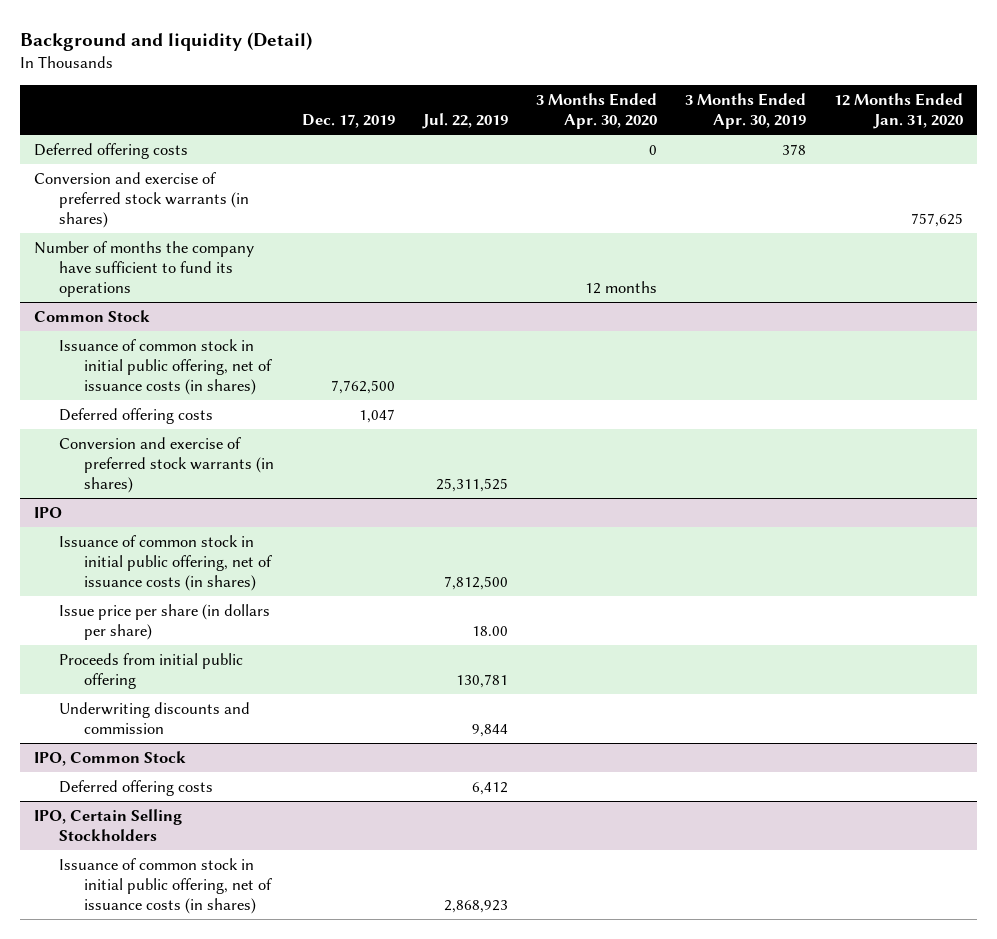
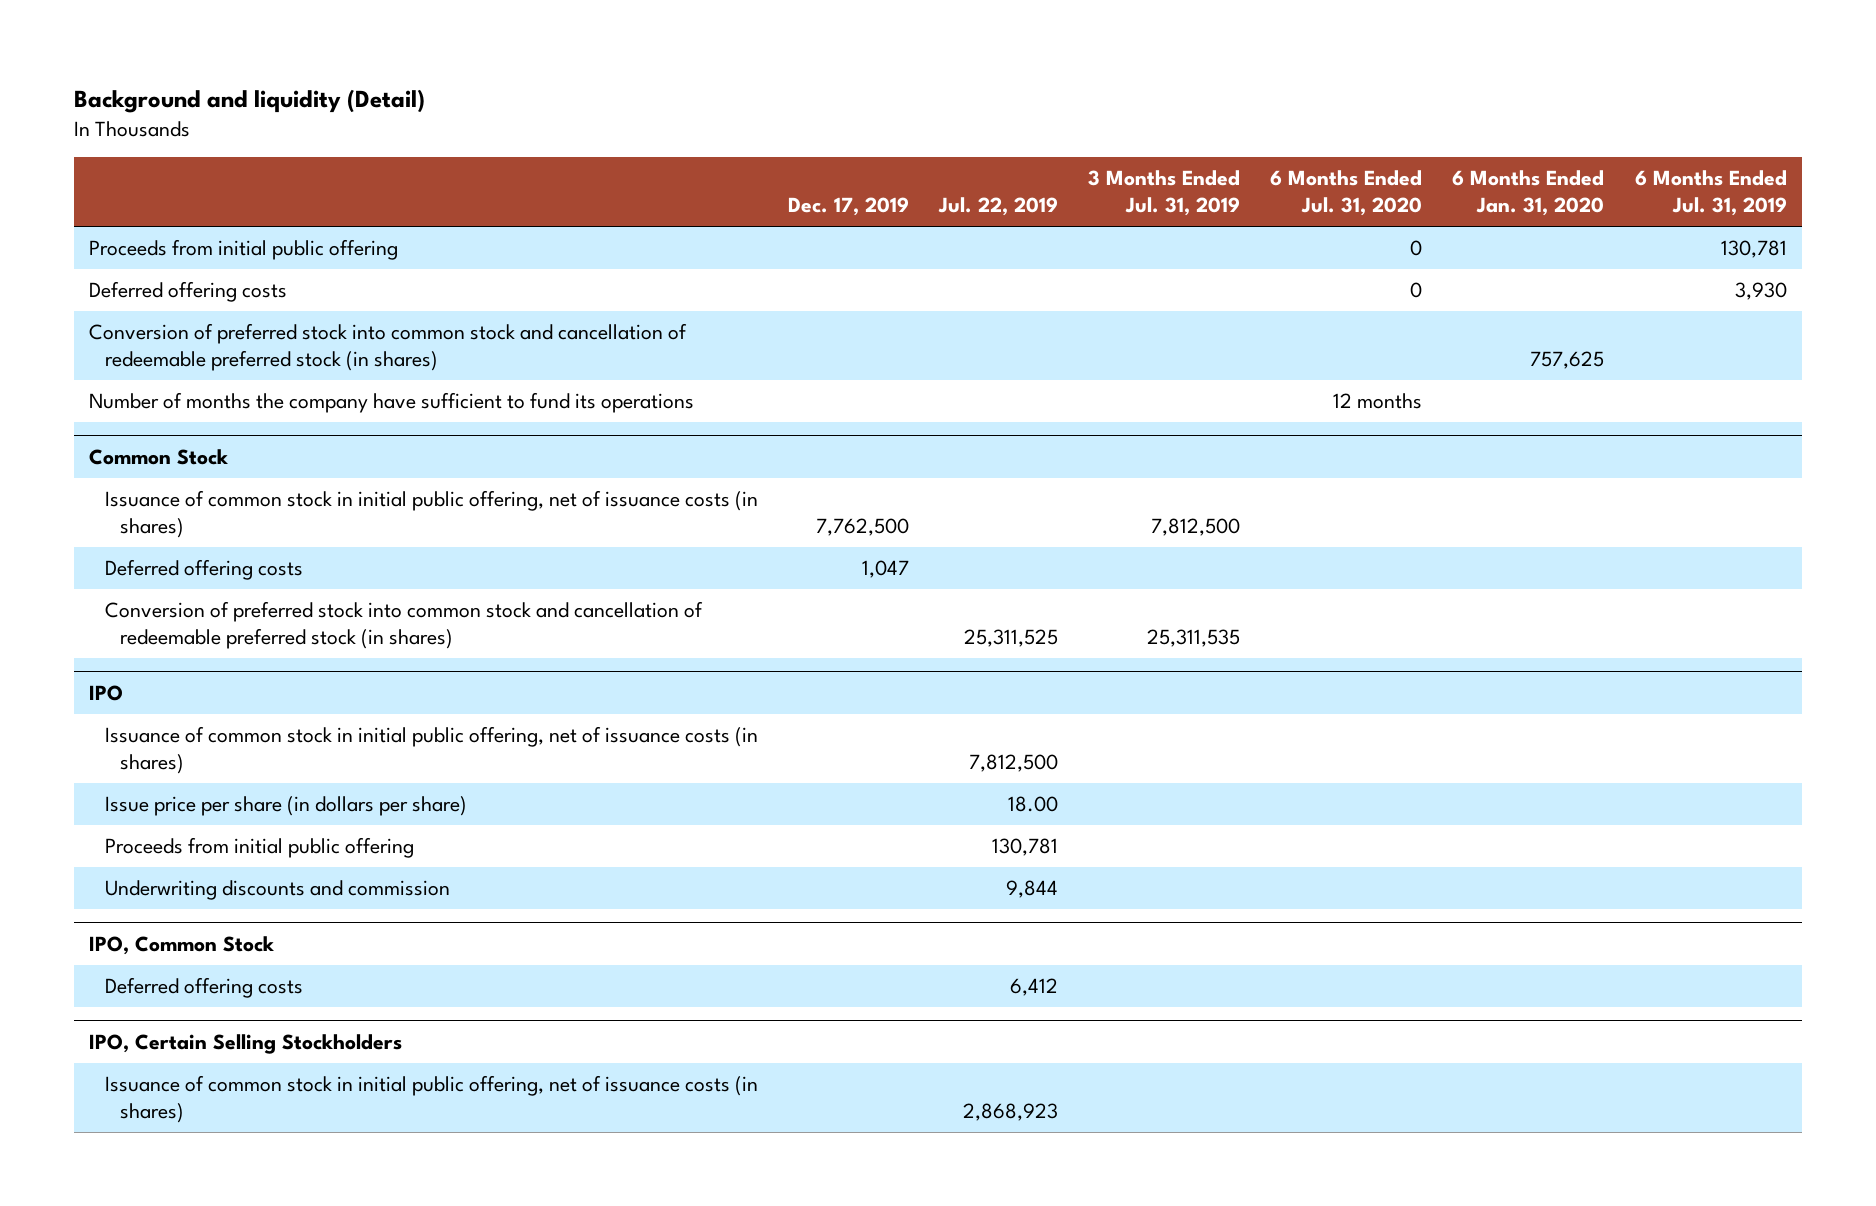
[536,93,658,130] 3 Months Ended Apr. 30, 2020 -> none
[684,93,806,130] 3 Months Ended Apr. 30, 2019 -> none
[833,93,963,130] 12 Months Ended Jan. 31, 2020 -> none
none -> [1088,170,1241,217] 3 Months Ended Jul. 31, 2019
none -> [1270,170,1423,217] 6 Months Ended Jul. 31, 2020
none -> [1452,170,1605,217] 6 Months Ended Jan. 31, 2020
none -> [1634,170,1787,217] 6 Months Ended Jul. 31, 2019
none -> [89,239,399,261] Proceeds from initial public offering
[34,172,250,229] Conversion and exercise of preferred stock warrants (in shares) -> [89,323,688,372] Conversion of preferred stock into common stock and cancellation of redeemable preferred stock (in shares)
[59,437,275,494] Conversion and exercise of preferred stock warrants (in shares) -> [104,601,703,650] Conversion of preferred stock into common stock and cancellation of redeemable preferred stock (in shares)

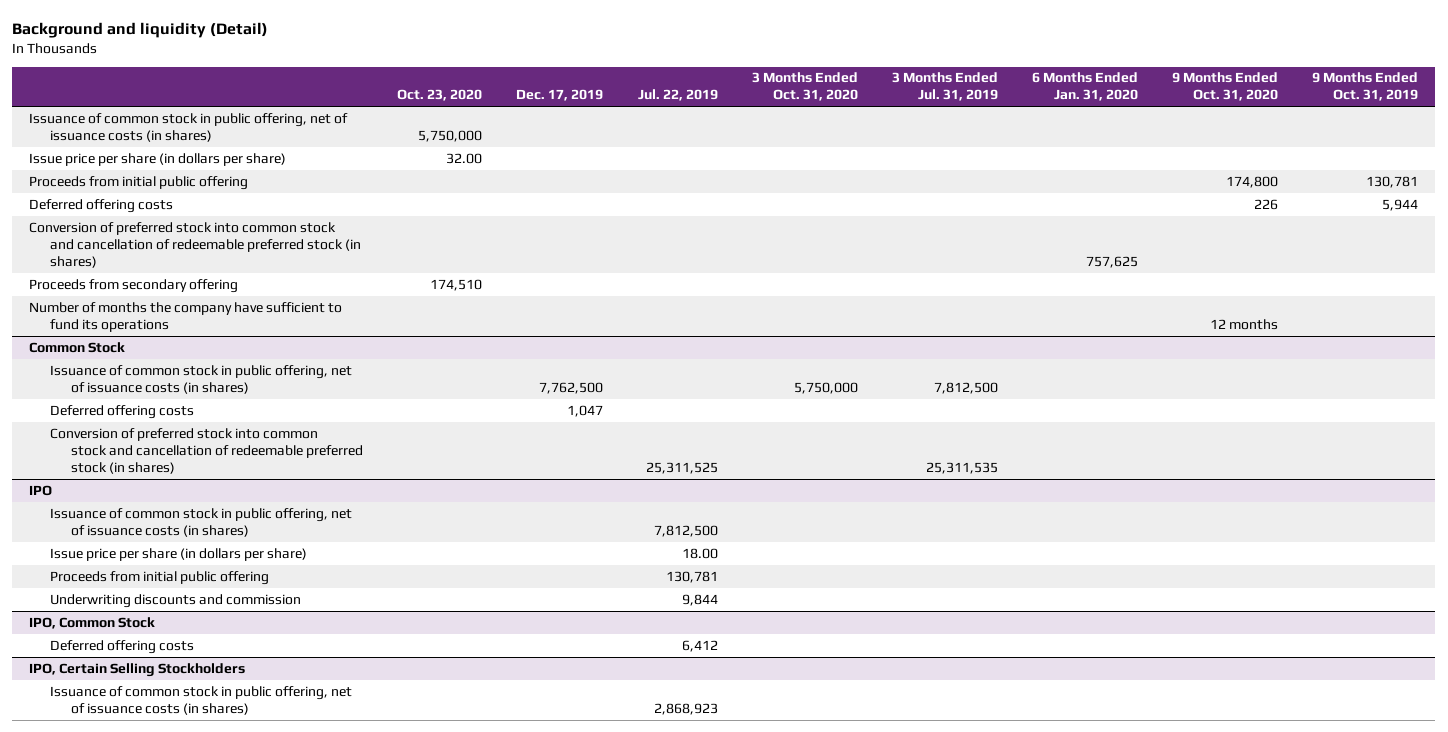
[1270,170,1423,217] 6 Months Ended Jul. 31, 2020 -> none
[1634,170,1787,217] 6 Months Ended Jul. 31, 2019 -> none
none -> [397,89,483,102] Oct. 23, 2020
none -> [751,72,858,102] 3 Months Ended Oct. 31, 2020
none -> [1172,72,1279,102] 9 Months Ended Oct. 31, 2020
none -> [1312,72,1419,102] 9 Months Ended Oct. 31, 2019
none -> [29,112,349,142] Issuance of common stock in public offering, net of issuance costs (in shares)
none -> [29,152,287,166] Issue price per share (in dollars per share)
none -> [29,278,239,293] Proceeds from secondary offering
[104,490,758,539] Issuance of common stock in initial public offering, net of issuance costs (in shares) -> [50,364,353,394] Issuance of common stock in public offering, net of issuance costs (in shares)
[104,726,758,775] Issuance of common stock in initial public offering, net of issuance costs (in shares) -> [50,507,353,537] Issuance of common stock in public offering, net of issuance costs (in shares)
[104,1075,758,1124] Issuance of common stock in initial public offering, net of issuance costs (in shares) -> [50,685,353,715] Issuance of common stock in public offering, net of issuance costs (in shares)

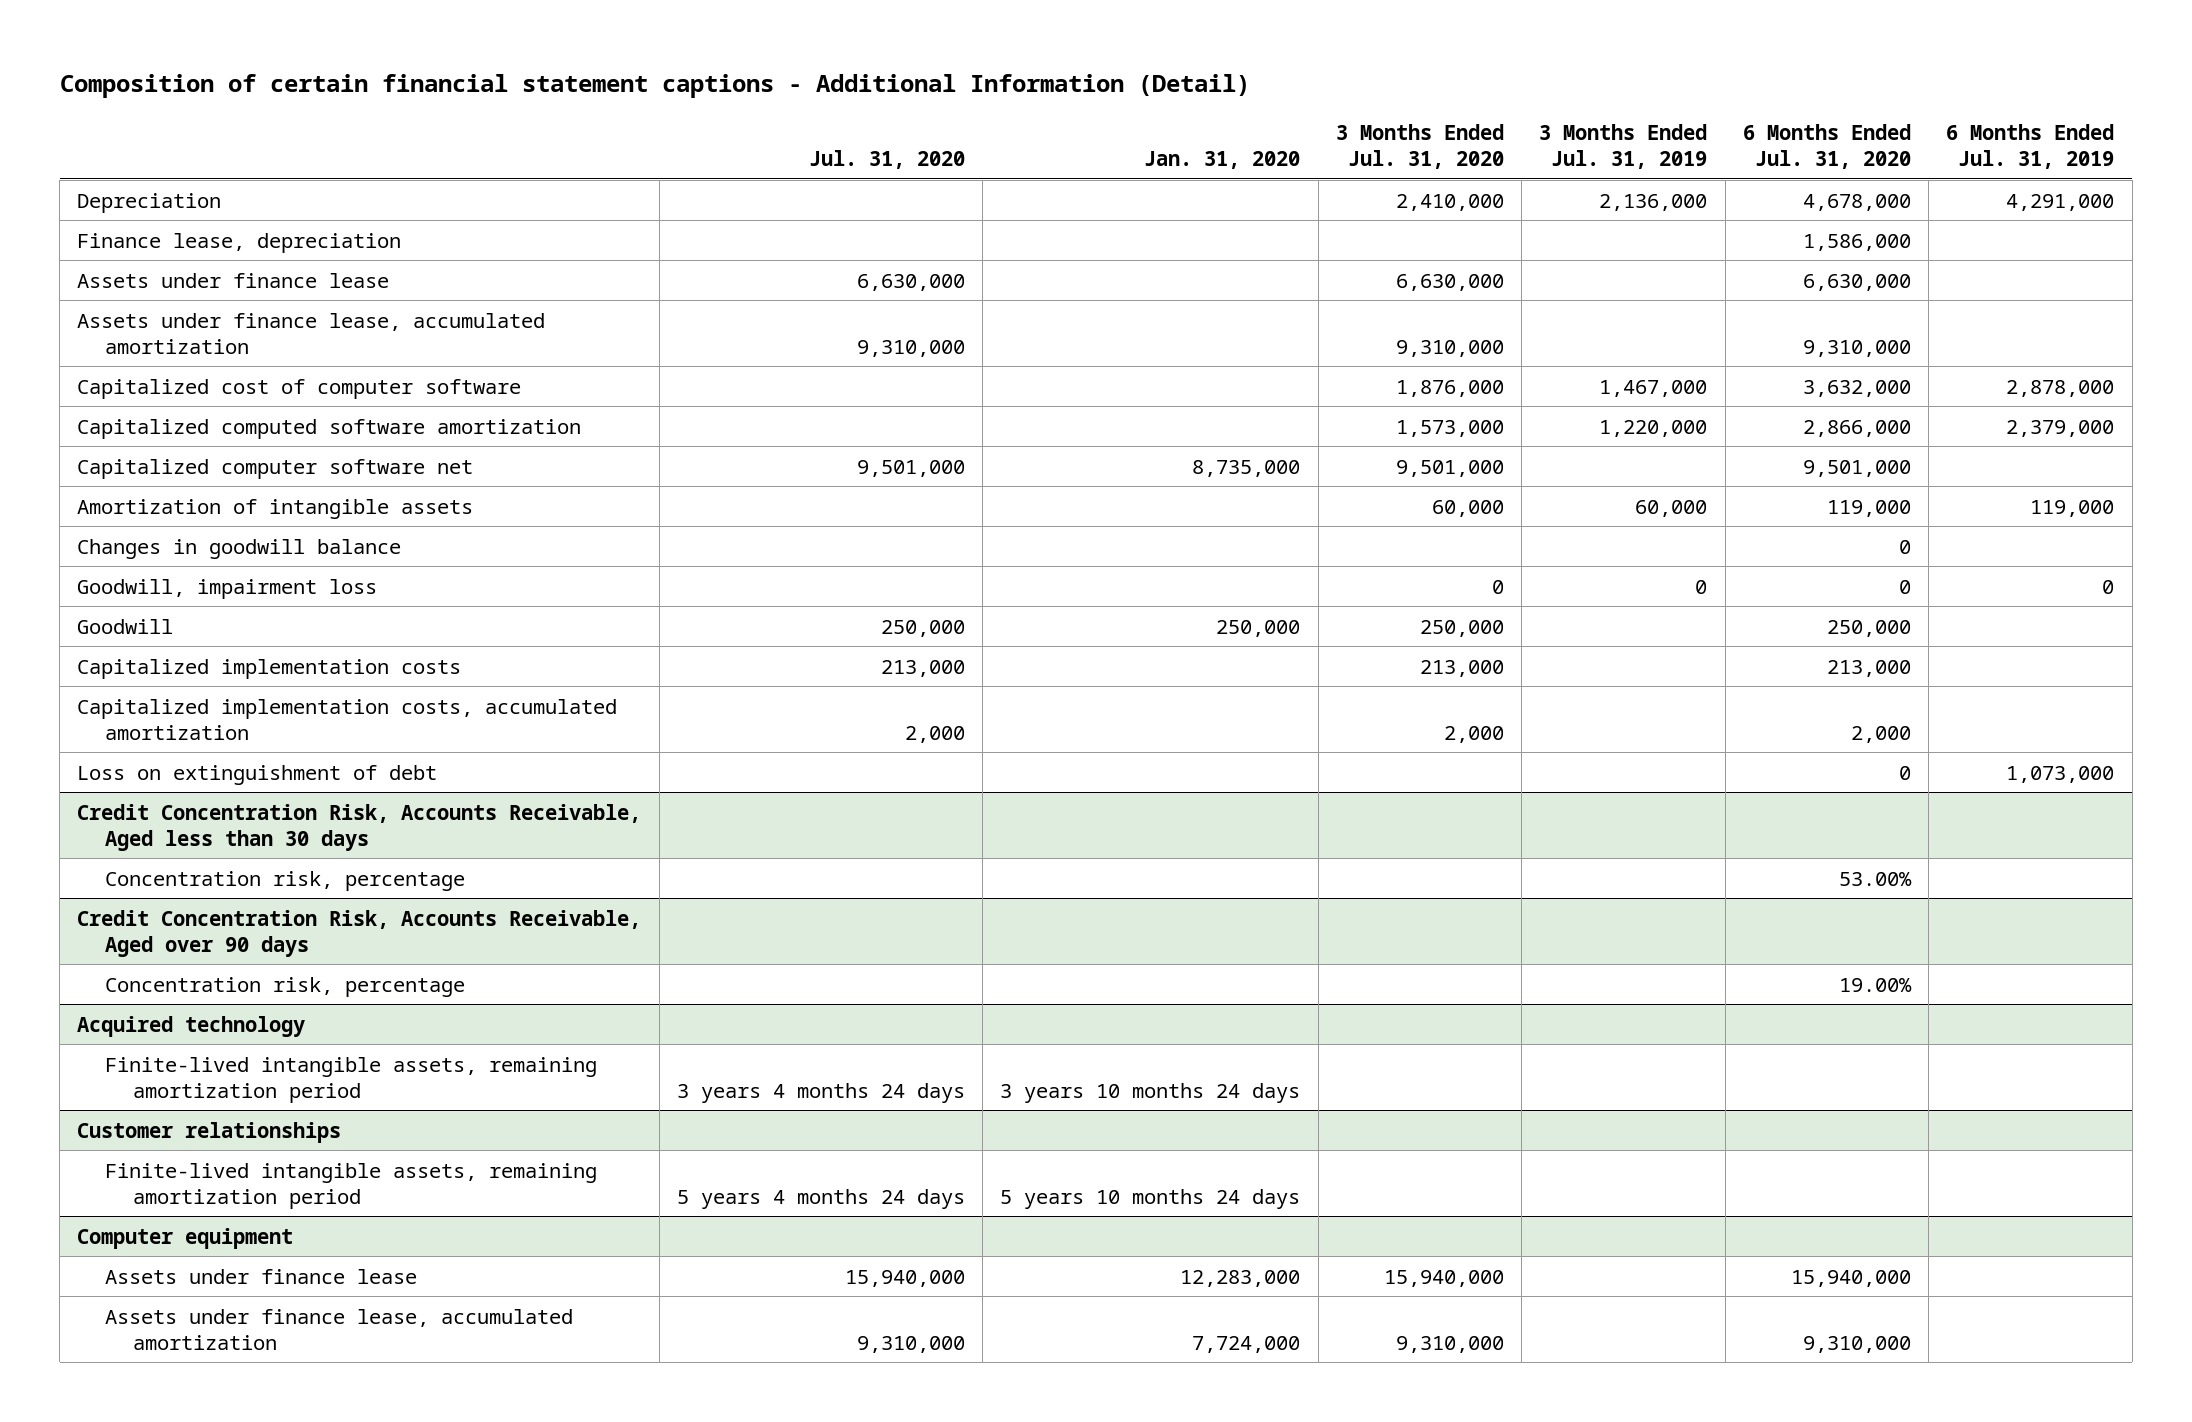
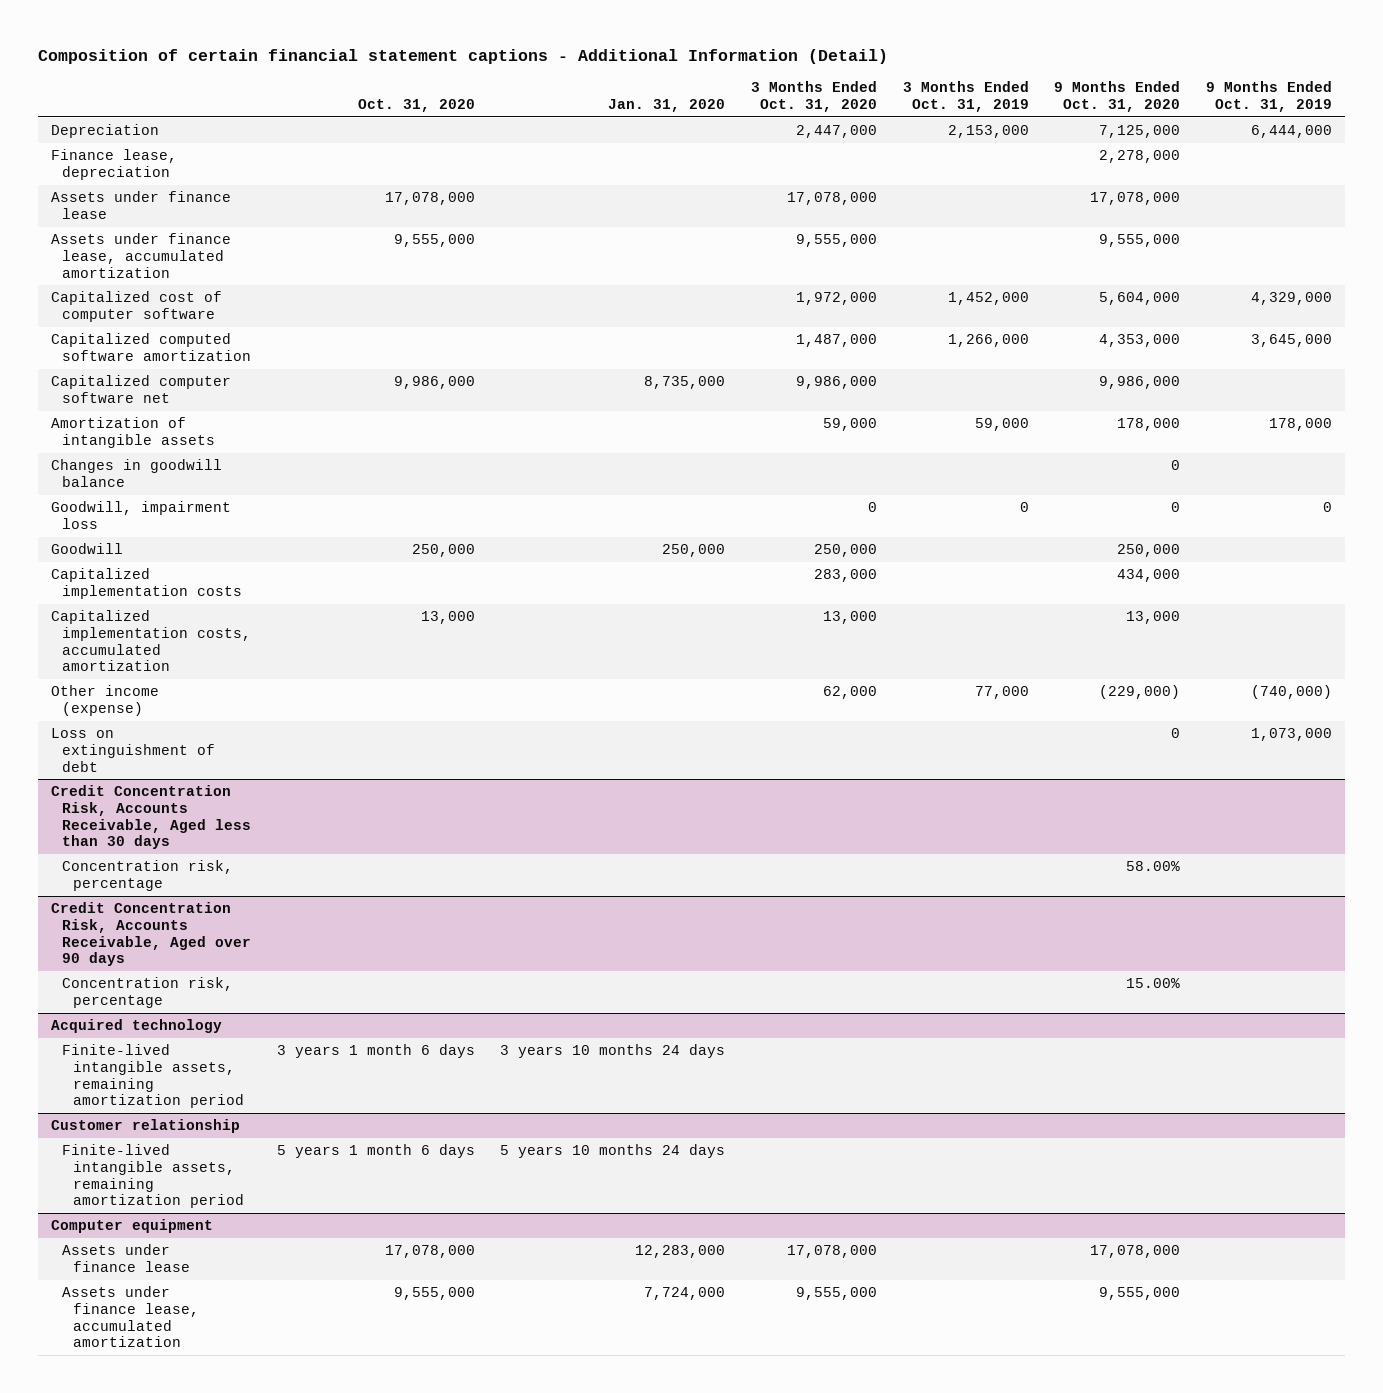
[808,150,965,170] Jul. 31, 2020 -> none
[1335,124,1504,170] 3 Months Ended Jul. 31, 2020 -> none
[1539,124,1708,170] 3 Months Ended Jul. 31, 2019 -> none
[1742,124,1911,170] 6 Months Ended Jul. 31, 2020 -> none
[1946,124,2115,170] 6 Months Ended Jul. 31, 2019 -> none
none -> [357,98,475,112] Oct. 31, 2020
none -> [751,81,878,112] 3 Months Ended Oct. 31, 2020
none -> [902,81,1029,112] 3 Months Ended Oct. 31, 2019
none -> [1054,81,1181,112] 9 Months Ended Oct. 31, 2020
none -> [1205,81,1332,112] 9 Months Ended Oct. 31, 2019
none -> [51,685,160,716] Other income (expense)
[77,1121,342,1143] Customer relationships -> [51,1119,241,1134] Customer relationship

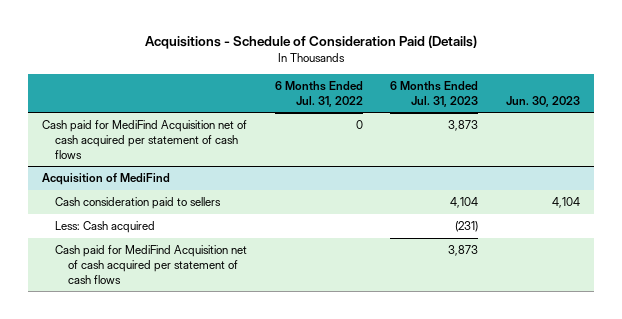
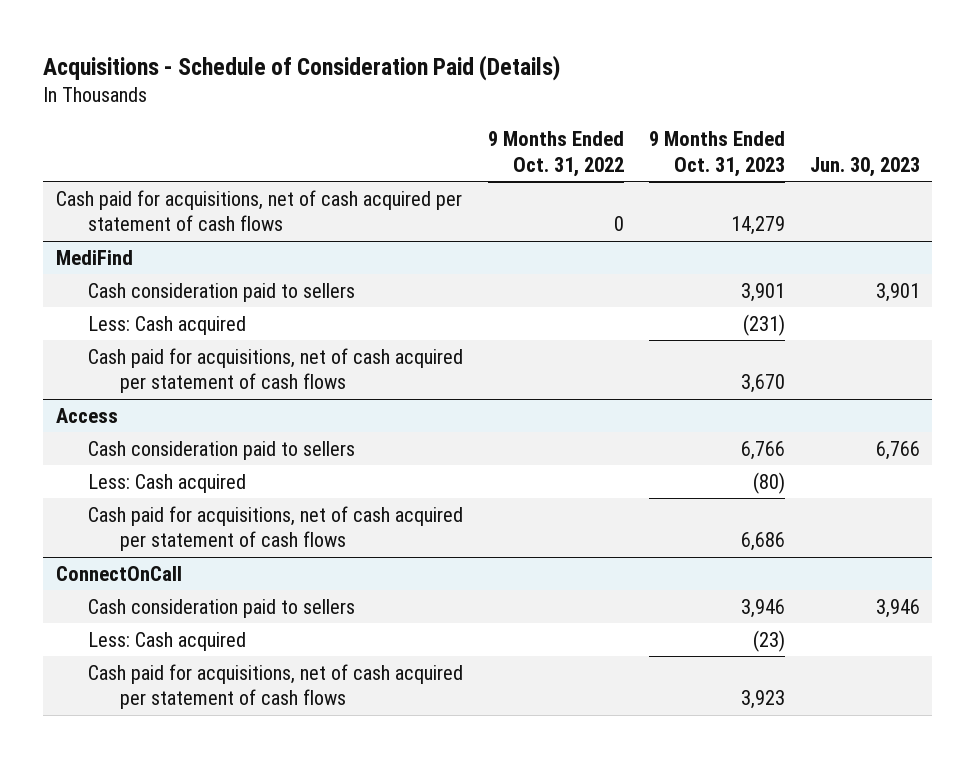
[274,80,363,107] 6 Months Ended Jul. 31, 2022 -> none
[390,80,479,107] 6 Months Ended Jul. 31, 2023 -> none
none -> [487,131,624,177] 9 Months Ended Oct. 31, 2022
none -> [648,131,785,177] 9 Months Ended Oct. 31, 2023
[42,120,248,159] Cash paid for MediFind Acquisition net of cash acquired per statement of cash flows -> [55,189,462,232] Cash paid for acquisitions, net of cash acquired per statement of cash flows
[42,173,171,186] Acquisition of MediFind -> [55,249,133,265] MediFind
[551,197,580,209] 4,104 -> [875,282,920,302] 3,901
[55,245,248,284] Cash paid for MediFind Acquisition net of cash acquired per statement of cash flows -> [87,347,463,394] Cash paid for acquisitions, net of cash acquired per statement of cash flows
none -> [55,407,118,423] Access
none -> [87,440,355,460] Cash consideration paid to sellers
none -> [87,473,246,493] Less: Cash acquired
none -> [87,505,463,552] Cash paid for acquisitions, net of cash acquired per statement of cash flows
none -> [55,565,182,581] ConnectOnCall
none -> [87,598,355,618] Cash consideration paid to sellers
none -> [87,631,246,651] Less: Cash acquired
none -> [87,663,463,710] Cash paid for acquisitions, net of cash acquired per statement of cash flows

